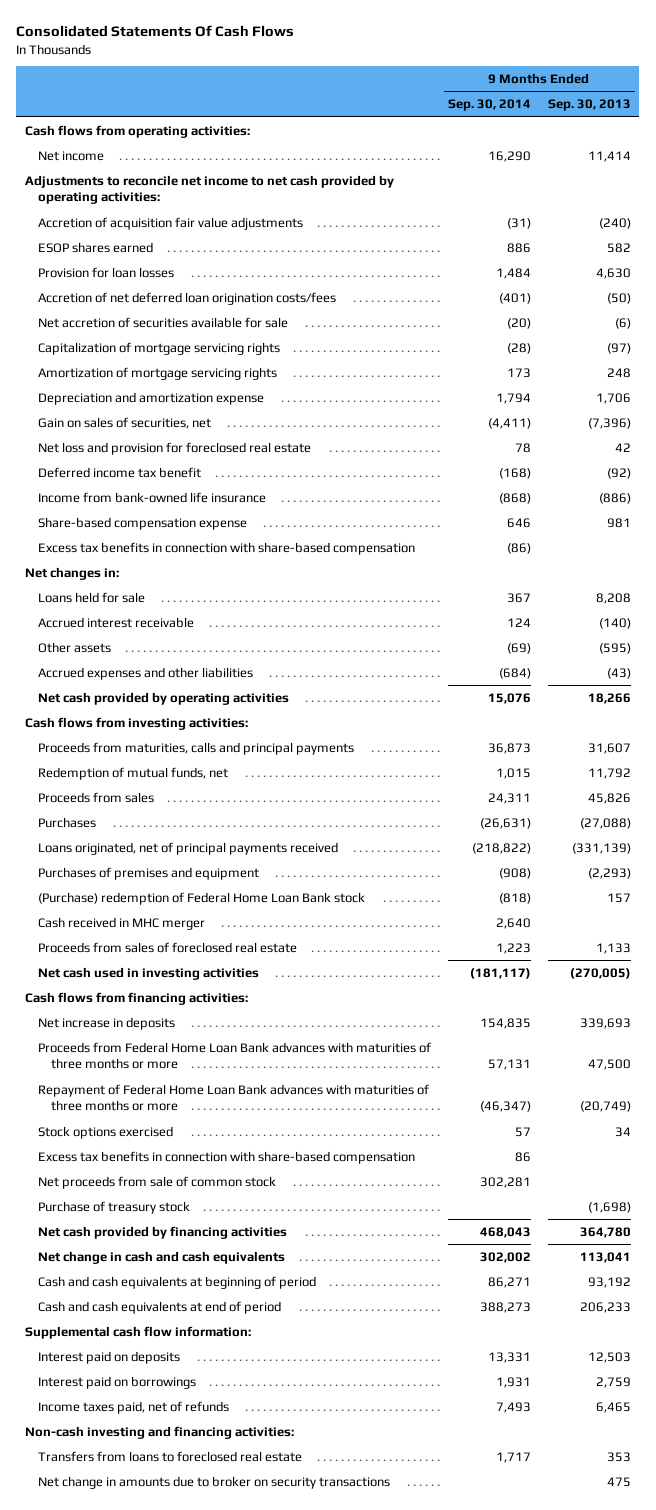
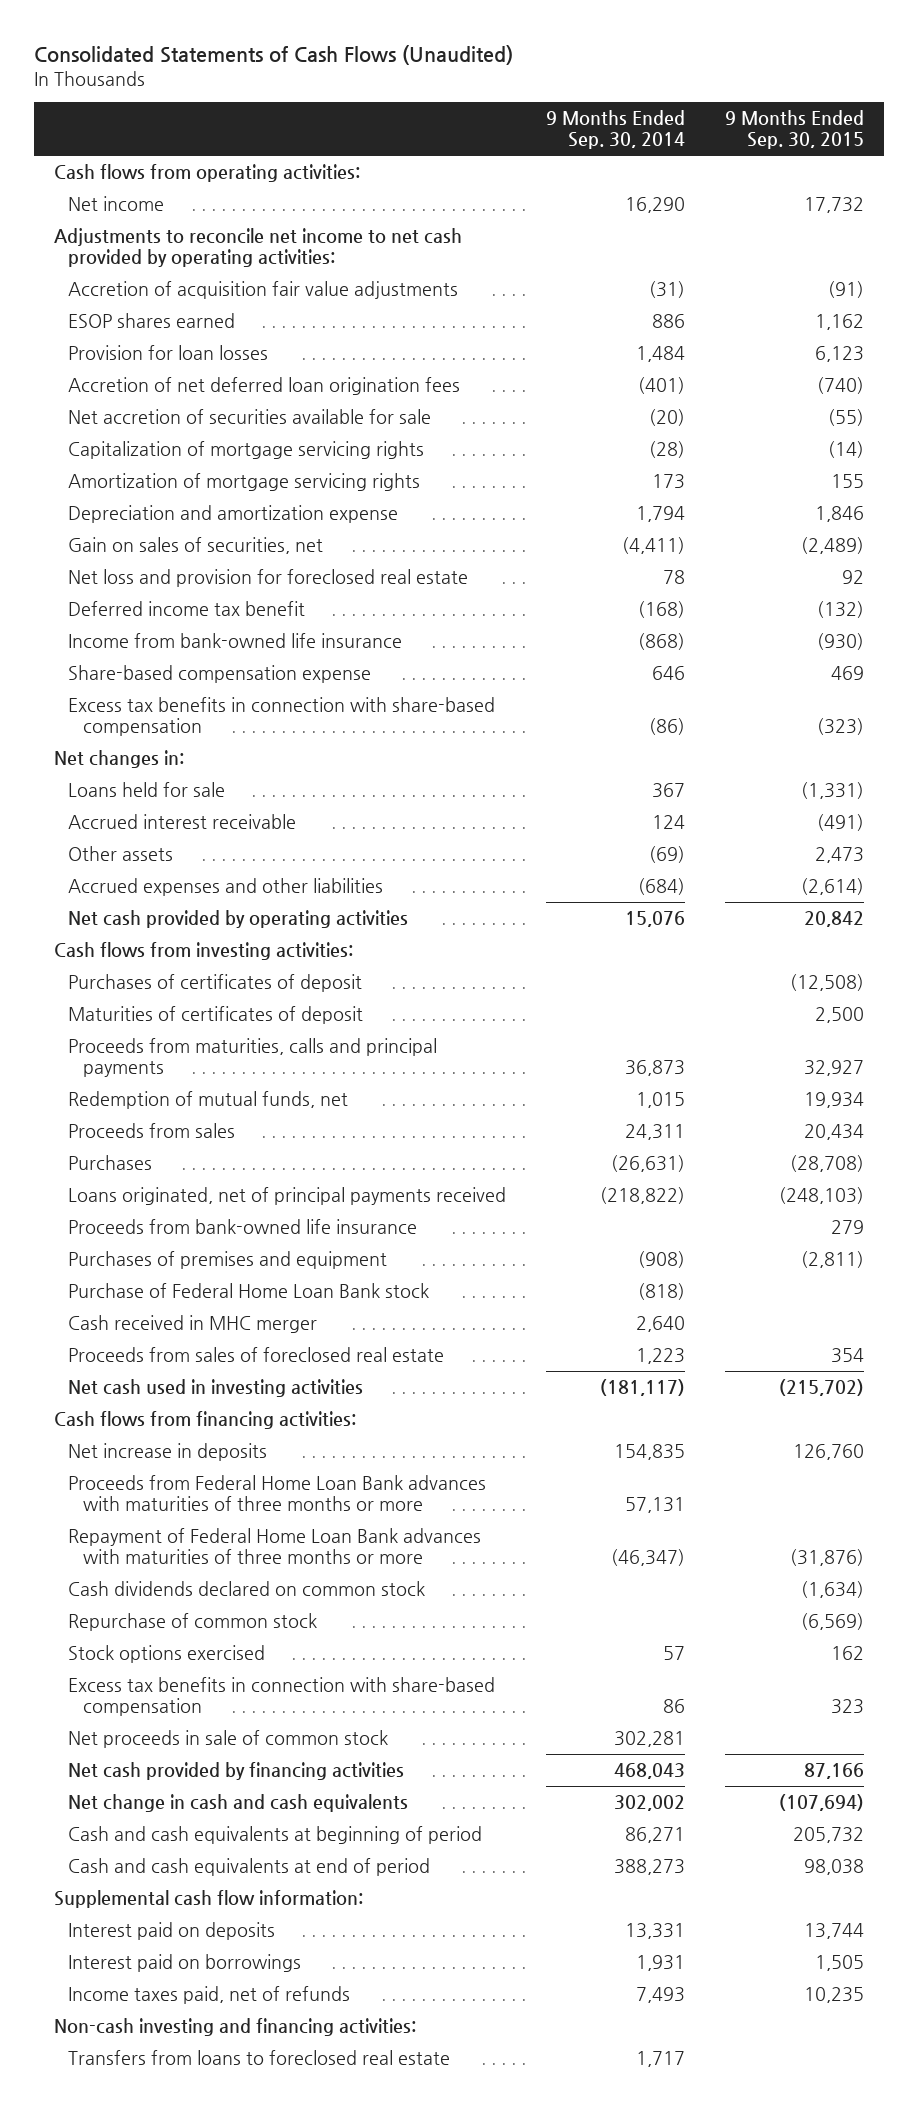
[16,25,295,38] Consolidated Statements Of Cash Flows -> [34,45,514,66] Consolidated Statements of Cash Flows (Unaudited)
[547,99,631,112] Sep. 30, 2013 -> none
none -> [725,109,865,150] 9 Months Ended Sep. 30, 2015
[38,291,337,305] Accretion of net deferred loan origination costs/fees -> [68,376,461,395] Accretion of net deferred loan origination fees
none -> [68,973,363,992] Purchases of certificates of deposit
none -> [68,1005,364,1024] Maturities of certificates of deposit
none -> [68,1218,418,1234] Proceeds from bank-owned life insurance
[38,891,366,905] (Purchase) redemption of Federal Home Loan Bank stock -> [68,1282,430,1298] Purchase of Federal Home Loan Bank stock
none -> [68,1580,426,1596] Cash dividends declared on common stock
none -> [68,1612,318,1631] Repurchase of common stock
[38,1200,191,1214] Purchase of treasury stock -> none
[38,1175,277,1189] Net proceeds from sale of common stock -> [68,1729,389,1748] Net proceeds in sale of common stock
[38,1475,391,1489] Net change in amounts due to broker on security transactions -> none

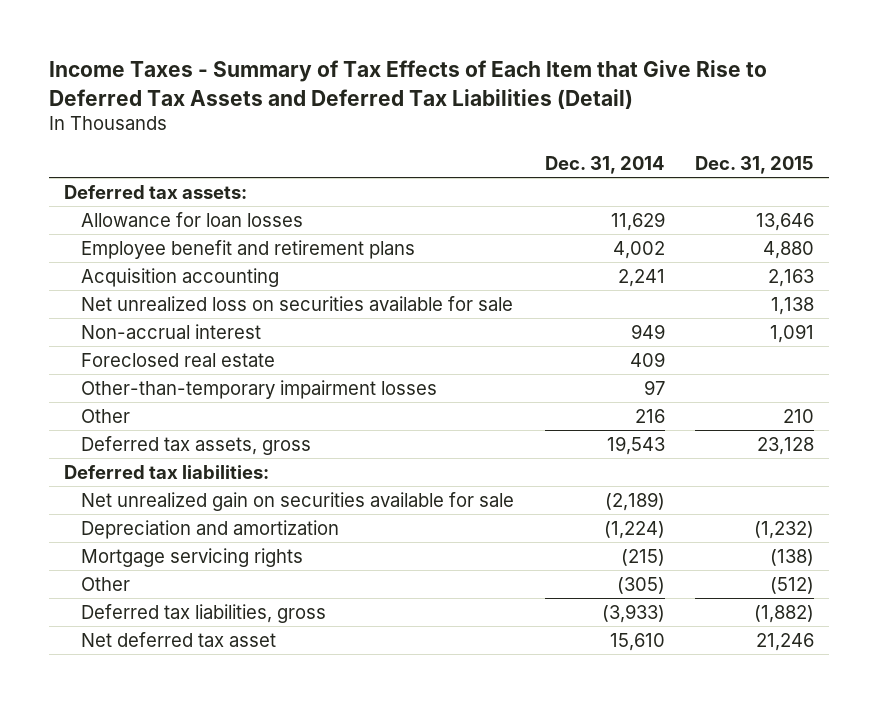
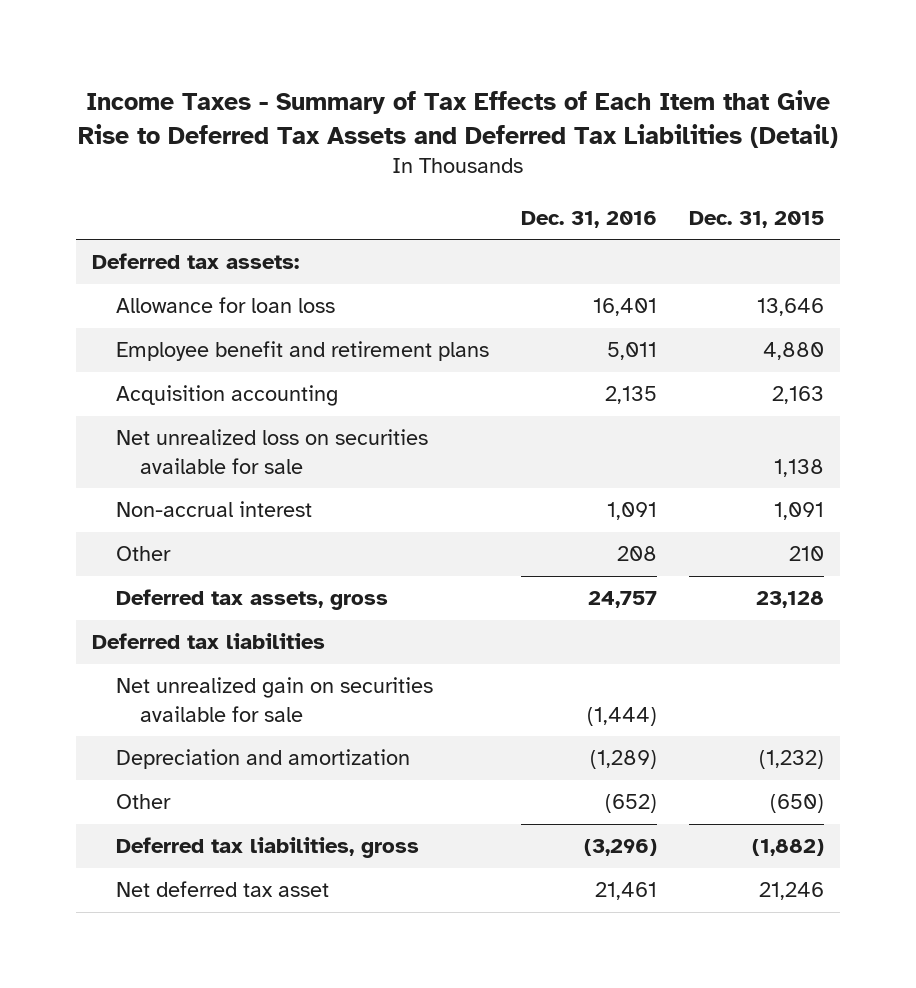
[544,155,665,174] Dec. 31, 2014 -> none
none -> [520,210,657,228] Dec. 31, 2016
[81,211,304,227] Allowance for loan losses -> [115,297,335,314] Allowance for loan loss
[81,352,276,367] Foreclosed real estate -> none
[81,379,438,399] Other-than-temporary impairment losses -> none
[64,464,270,479] Deferred tax liabilities: -> [91,633,325,650] Deferred tax liabilities
[81,547,304,567] Mortgage servicing rights -> none
[769,576,814,594] (512) -> [769,794,824,814] (650)

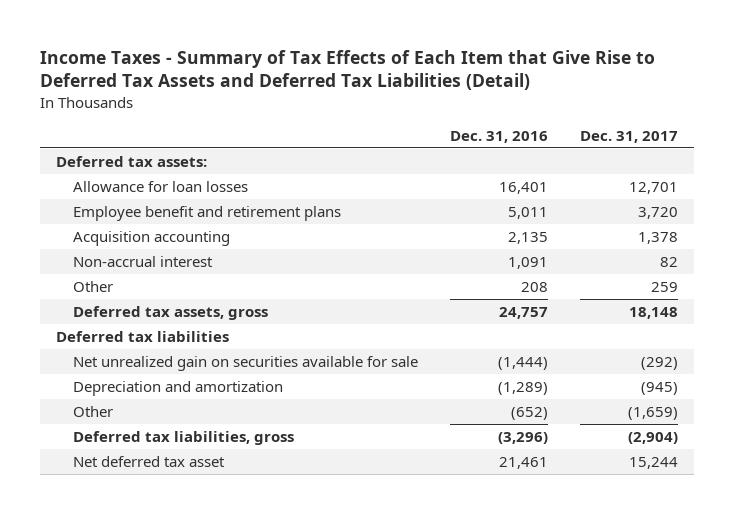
[688,210,824,228] Dec. 31, 2015 -> none
none -> [579,130,678,143] Dec. 31, 2017
[115,297,335,314] Allowance for loan loss -> [72,180,248,192] Allowance for loan losses
[115,429,428,474] Net unrealized loss on securities available for sale -> none

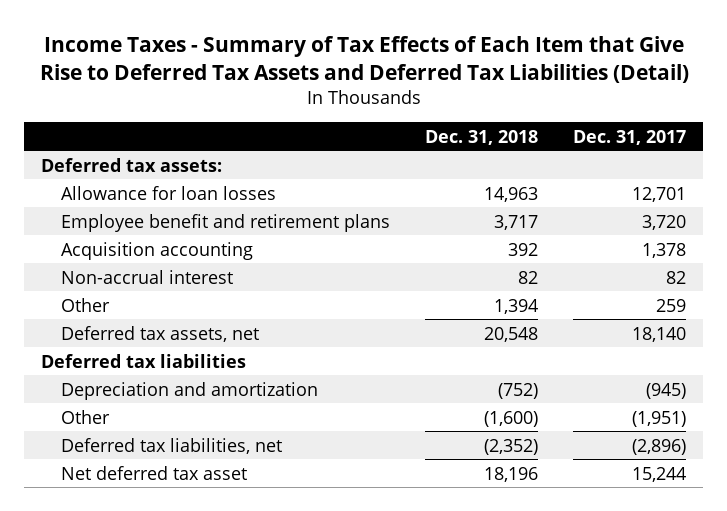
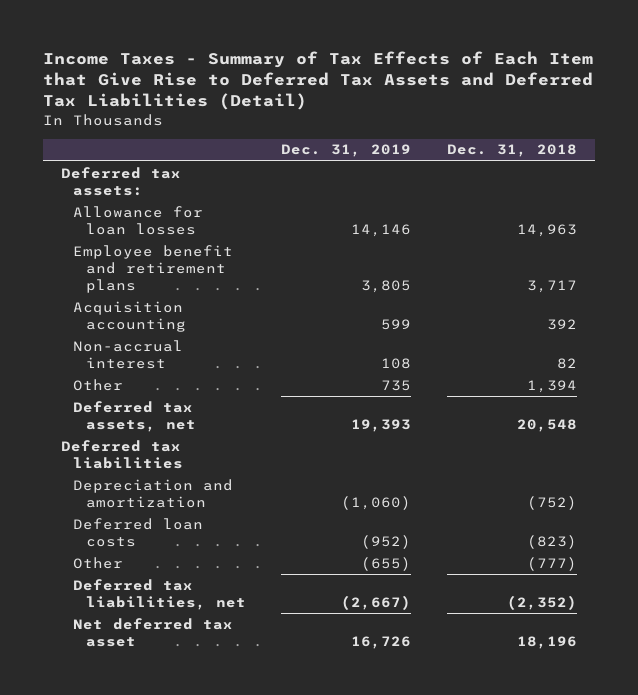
[572,129,686,145] Dec. 31, 2017 -> none
none -> [281,144,412,158] Dec. 31, 2019
none -> [73,517,204,547] Deferred loan costs
[484,410,539,427] (1,600) -> [527,556,578,571] (777)

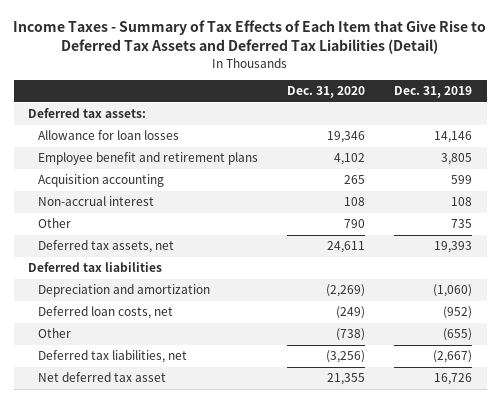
[447,144,578,158] Dec. 31, 2018 -> none
none -> [287,86,366,99] Dec. 31, 2020
[73,517,204,547] Deferred loan costs -> [38,306,174,320] Deferred loan costs, net

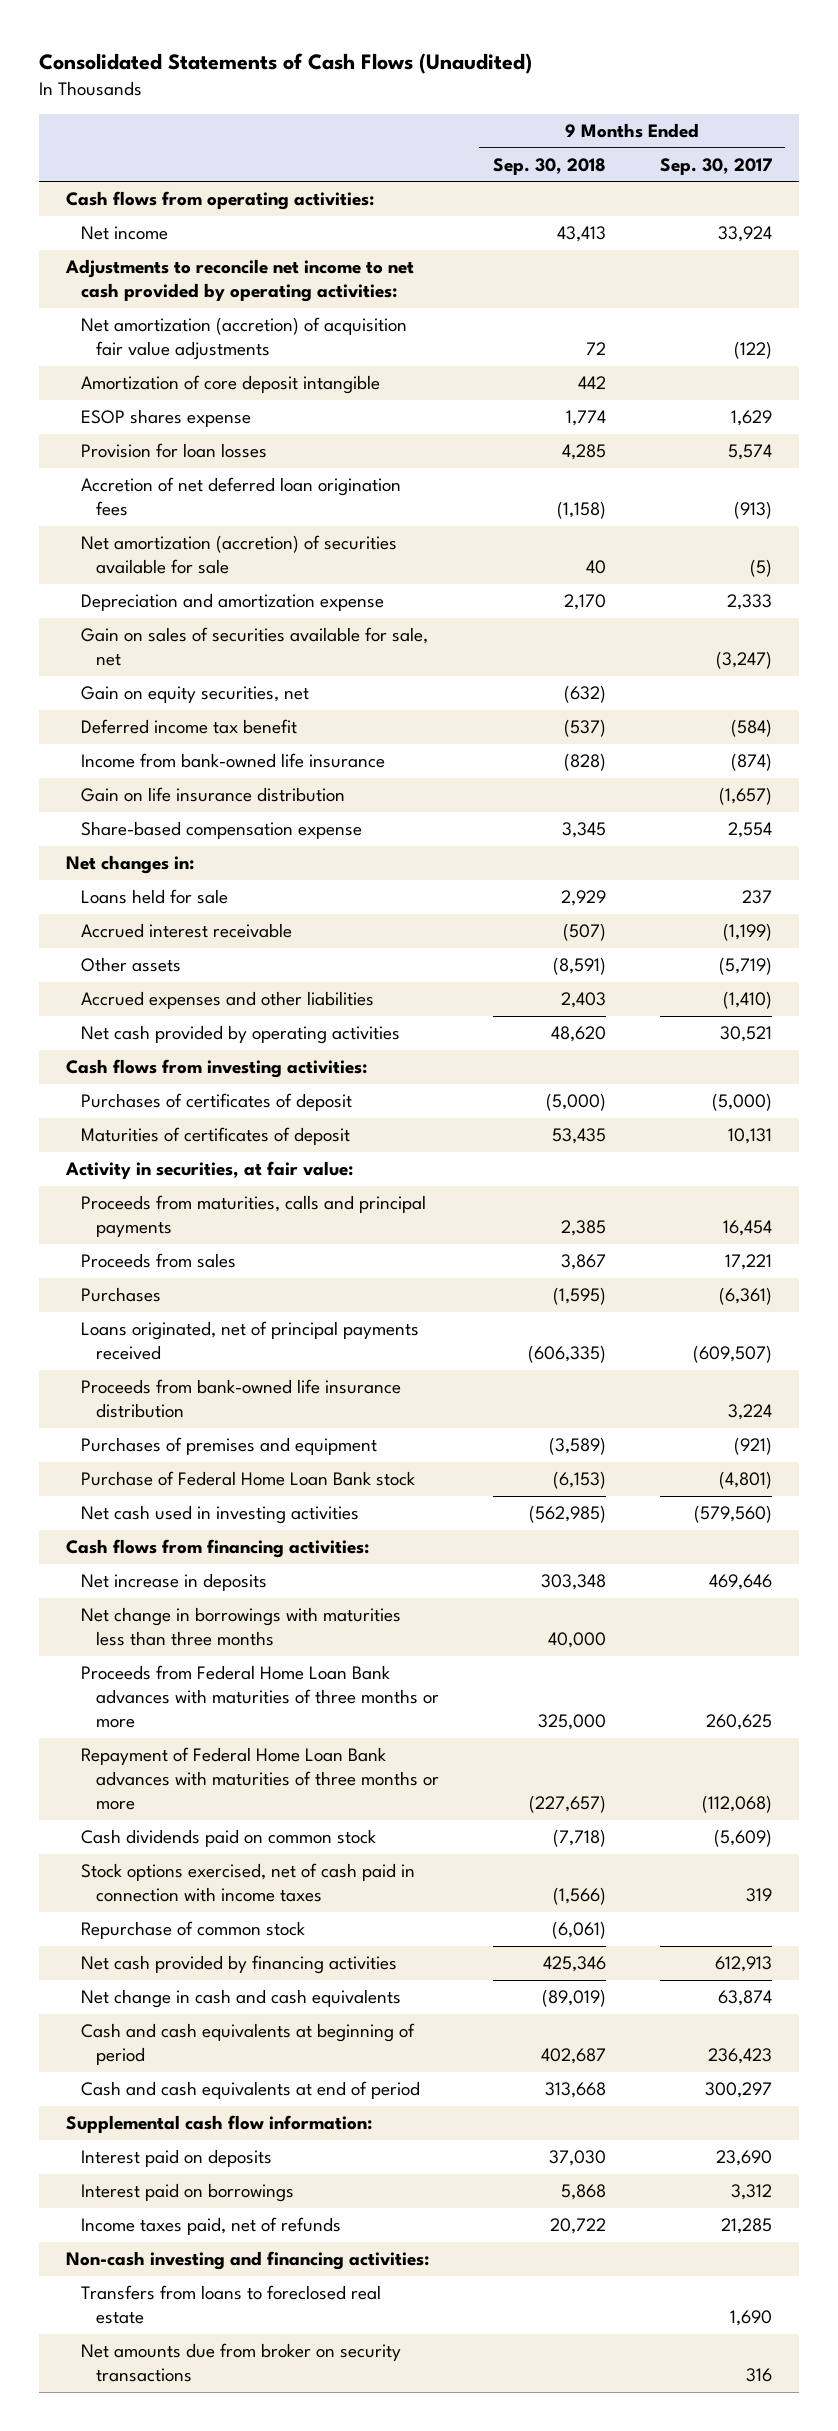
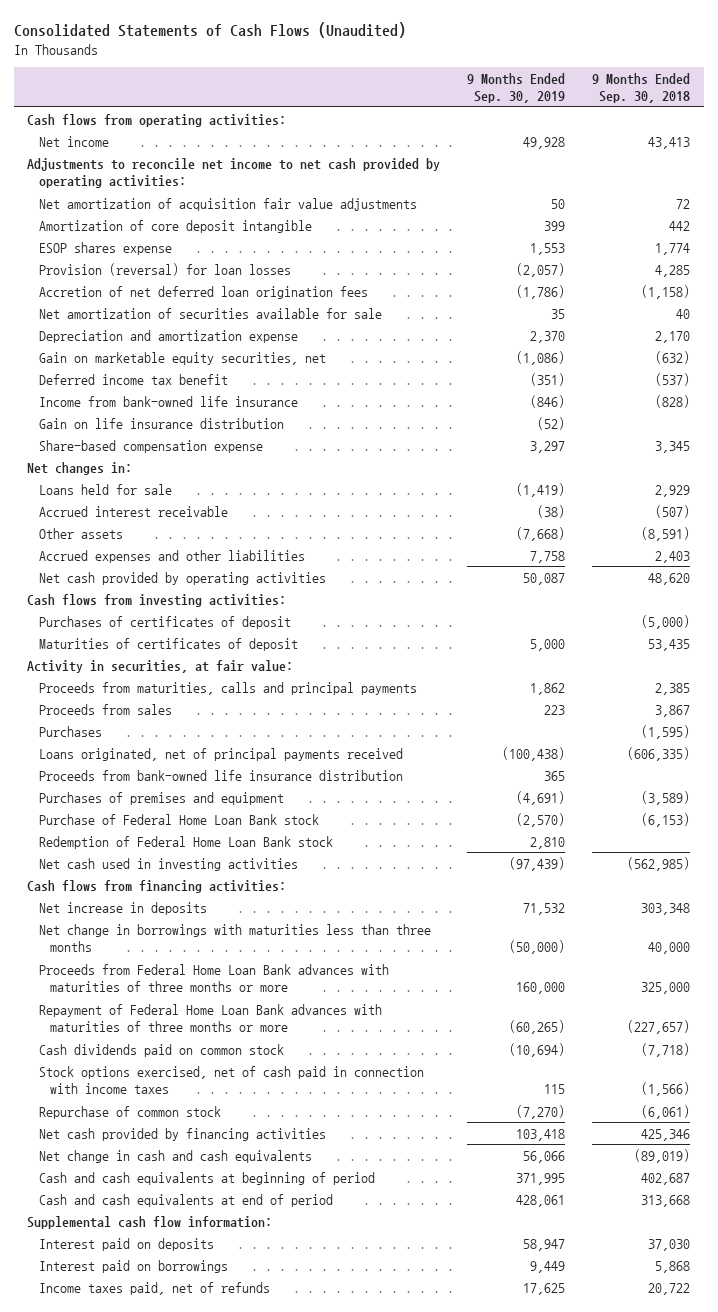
[659,157,772,175] Sep. 30, 2017 -> none
none -> [467,72,566,103] 9 Months Ended Sep. 30, 2019
[81,317,408,361] Net amortization (accretion) of acquisition fair value adjustments -> [38,197,417,211] Net amortization of acquisition fair value adjustments
[81,443,268,459] Provision for loan losses -> [38,262,291,276] Provision (reversal) for loan losses
[81,535,398,575] Net amortization (accretion) of securities available for sale -> [38,307,382,319] Net amortization of securities available for sale
[81,627,429,667] Gain on sales of securities available for sale, net -> none
[81,686,310,704] Gain on equity securities, net -> [38,351,326,365] Gain on marketable equity securities, net
none -> [38,835,333,849] Redemption of Federal Home Loan Bank stock
[66,2251,430,2271] Non-cash investing and financing activities: -> none
[81,2285,382,2325] Transfers from loans to foreclosed real estate -> none
[81,2343,402,2383] Net amounts due from broker on security transactions -> none

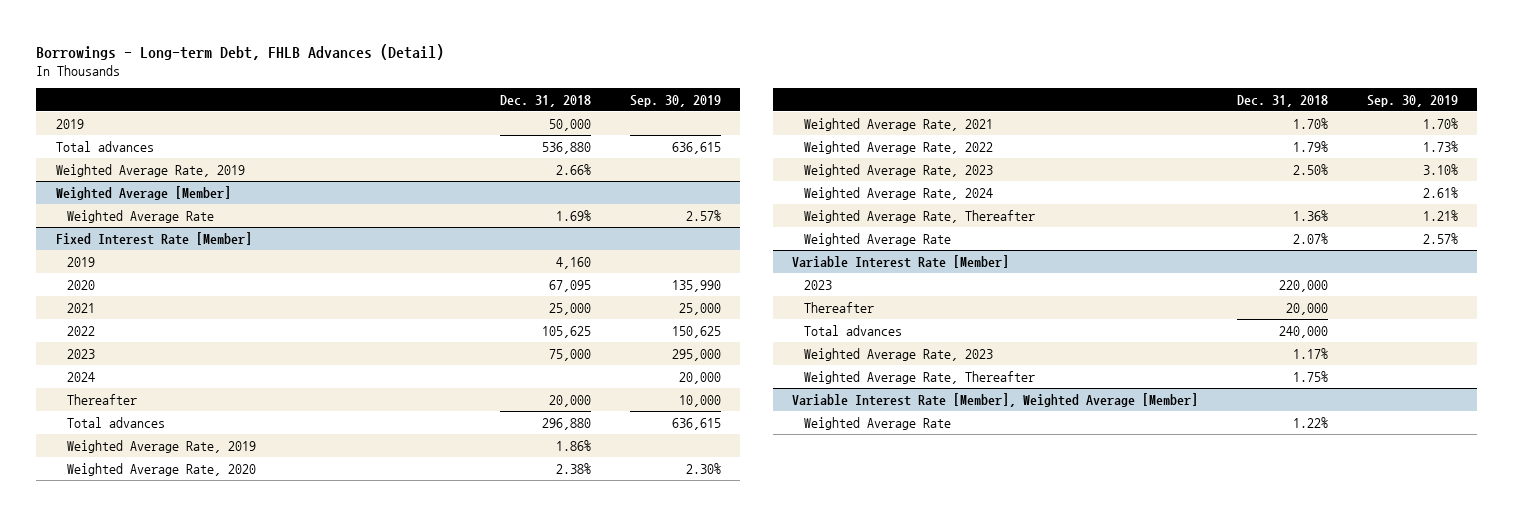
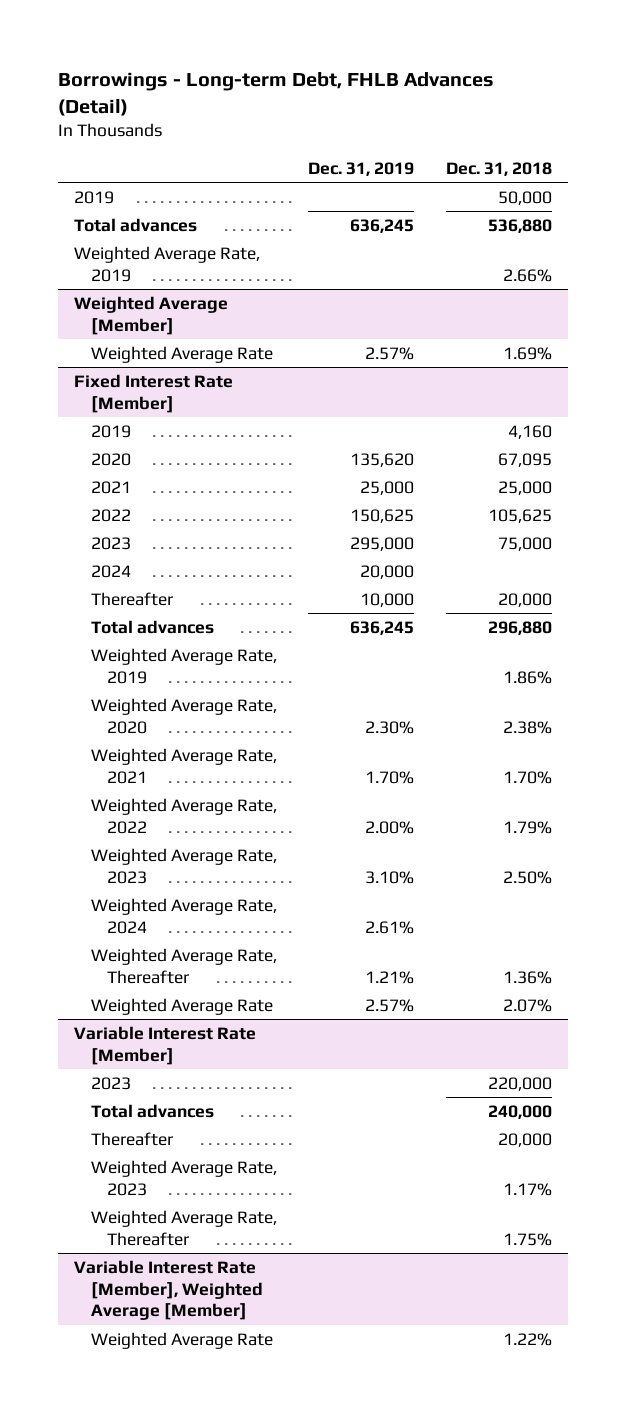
[629,94,721,107] Sep. 30, 2019 -> none
none -> [308,161,415,176] Dec. 31, 2019
[803,301,874,313] Thereafter -> [90,1131,173,1146] Thereafter

